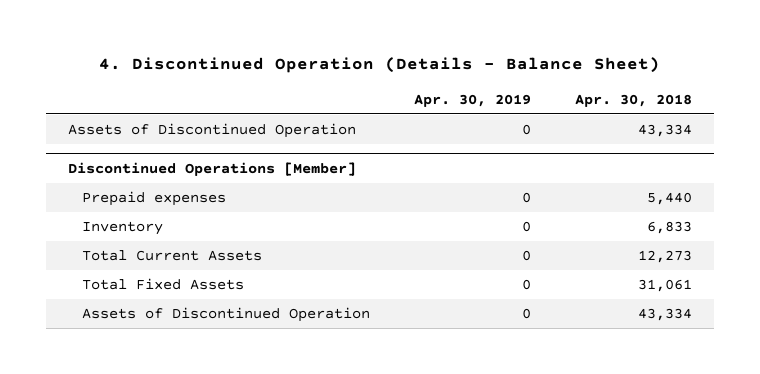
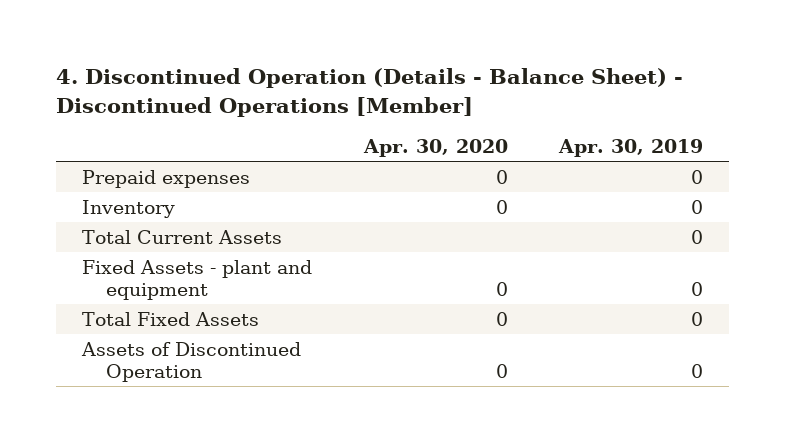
[98,57,660,74] 4. Discontinued Operation (Details - Balance Sheet) -> [55,68,683,117] 4. Discontinued Operation (Details - Balance Sheet) - Discontinued Operations [Member]
[575,93,693,107] Apr. 30, 2018 -> none
none -> [362,138,508,157] Apr. 30, 2020
[67,122,356,138] Assets of Discontinued Operation -> none
[67,161,356,176] Discontinued Operations [Member] -> none
none -> [81,259,312,300] Fixed Assets - plant and equipment

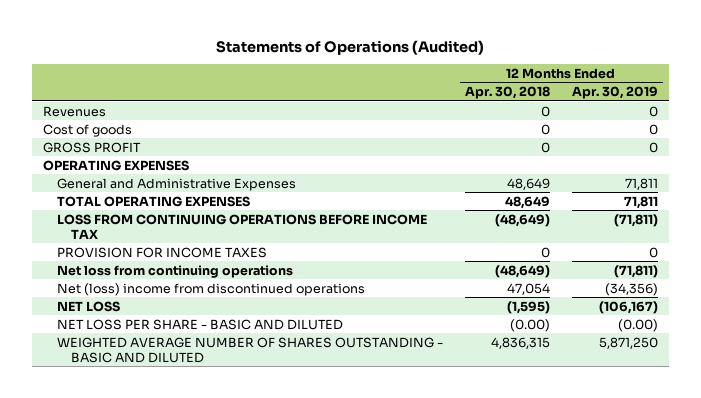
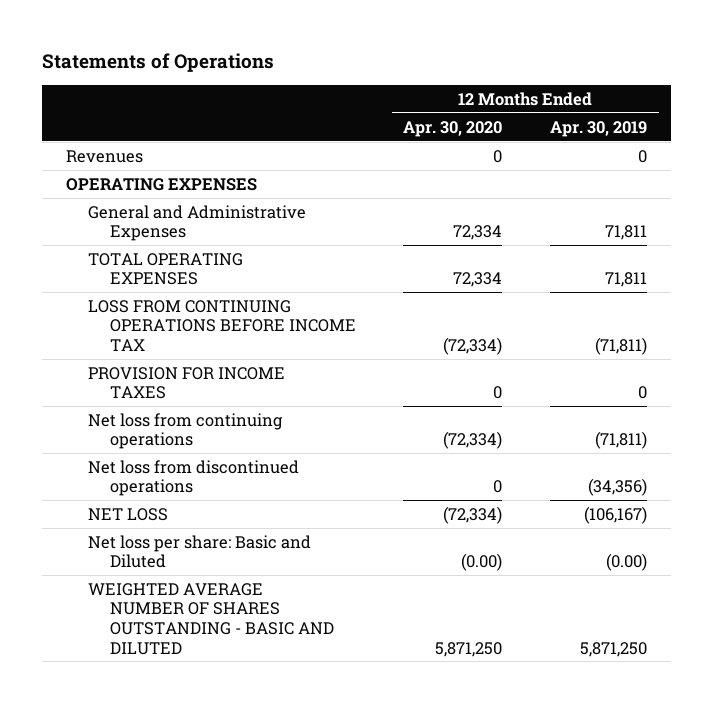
[216,39,485,55] Statements of Operations (Audited) -> [42,53,275,73] Statements of Operations
[465,86,551,100] Apr. 30, 2018 -> none
none -> [403,120,503,137] Apr. 30, 2020
[42,123,132,137] Cost of goods -> none
[42,141,141,153] GROSS PROFIT -> none
[57,282,366,296] Net (loss) income from discontinued operations -> [88,459,300,497] Net loss from discontinued operations
[57,318,344,330] NET LOSS PER SHARE - BASIC AND DILUTED -> [88,534,312,569] Net loss per share: Basic and Diluted

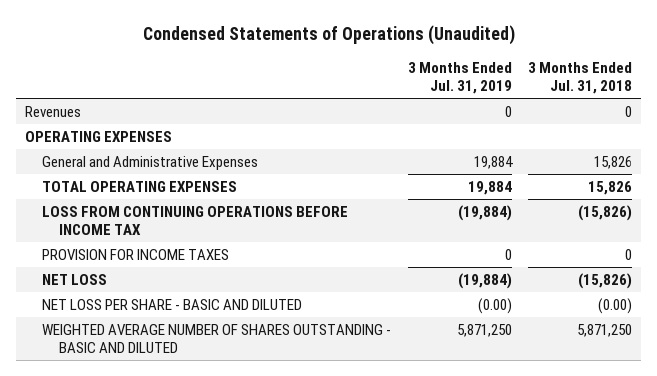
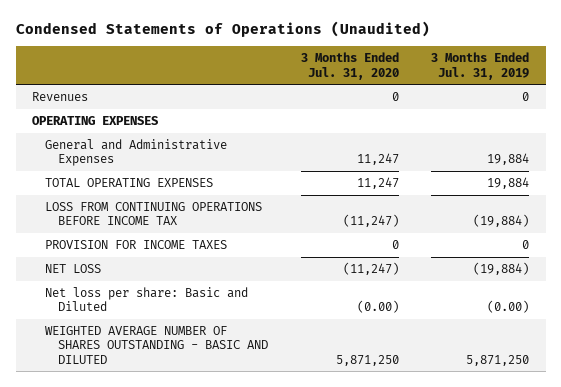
[528,61,633,95] 3 Months Ended Jul. 31, 2018 -> none
none -> [300,52,399,80] 3 Months Ended Jul. 31, 2020
[41,298,302,310] NET LOSS PER SHARE - BASIC AND DILUTED -> [44,287,248,312] Net loss per share: Basic and Diluted

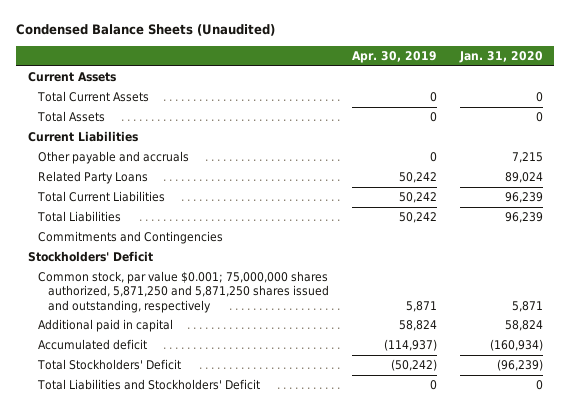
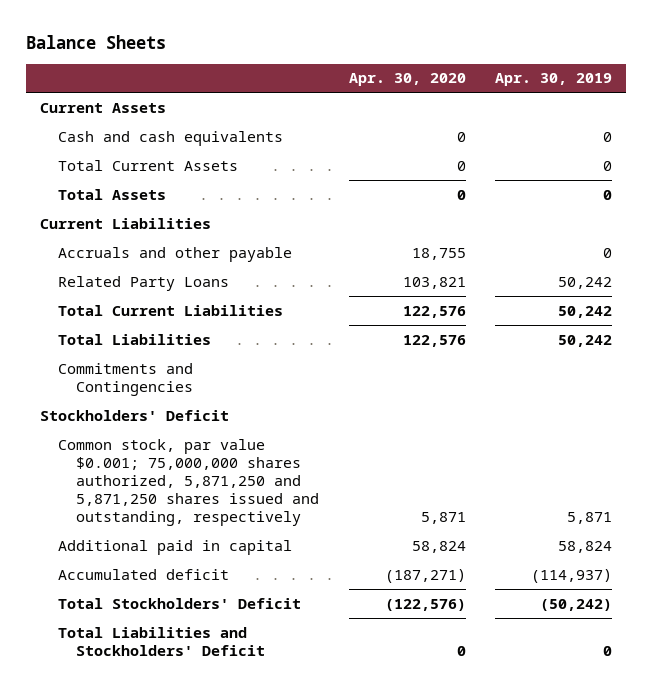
[16,24,276,37] Condensed Balance Sheets (Unaudited) -> [25,34,166,49] Balance Sheets
[458,50,543,63] Jan. 31, 2020 -> none
none -> [348,73,466,87] Apr. 30, 2020
none -> [58,130,284,146] Cash and cash equivalents
[37,151,189,165] Other payable and accruals -> [58,246,293,262] Accruals and other payable

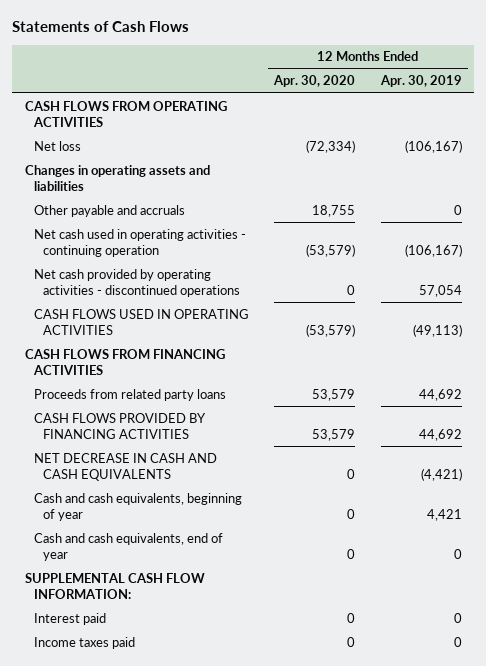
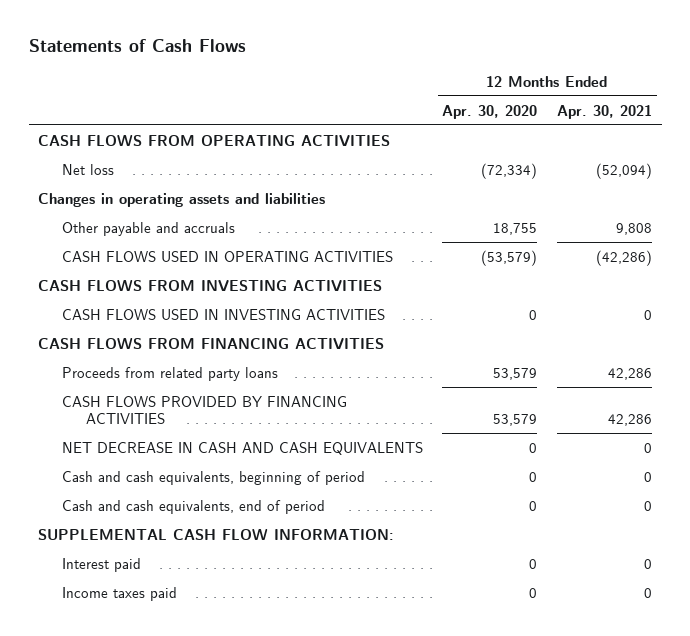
[379,75,462,88] Apr. 30, 2019 -> none
none -> [556,104,652,119] Apr. 30, 2021
[33,228,246,257] Net cash used in operating activities - continuing operation -> none
[33,268,240,297] Net cash provided by operating activities - discontinued operations -> none
none -> [38,279,383,292] CASH FLOWS FROM INVESTING ACTIVITIES
none -> [61,308,385,320] CASH FLOWS USED IN INVESTING ACTIVITIES
[33,492,242,521] Cash and cash equivalents, beginning of year -> [61,470,365,485] Cash and cash equivalents, beginning of period
[33,532,223,561] Cash and cash equivalents, end of year -> [61,499,325,514] Cash and cash equivalents, end of period

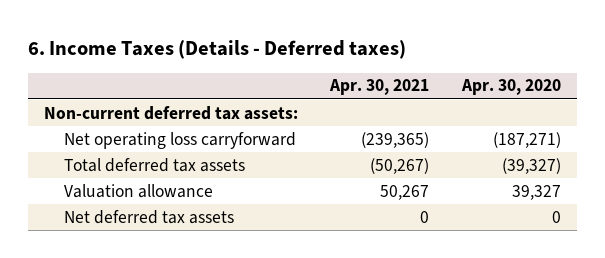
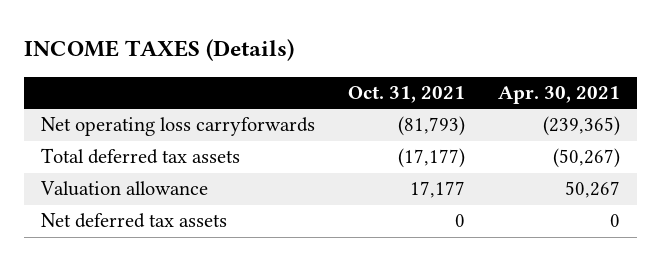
[27,39,406,59] 6. Income Taxes (Details - Deferred taxes) -> [24,39,295,62] INCOME TAXES (Details)
[461,79,562,96] Apr. 30, 2020 -> none
none -> [348,86,466,104] Oct. 31, 2021
[43,105,298,120] Non-current deferred tax assets: -> none
[63,131,296,149] Net operating loss carryforward -> [40,117,315,137] Net operating loss carryforwards

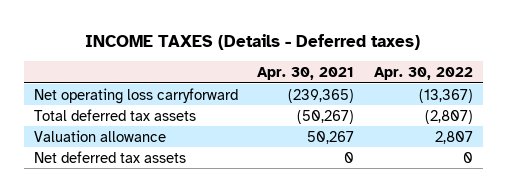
[24,39,295,62] INCOME TAXES (Details) -> [85,33,421,50] INCOME TAXES (Details - Deferred taxes)
[348,86,466,104] Oct. 31, 2021 -> none
none -> [373,67,473,81] Apr. 30, 2022
[40,117,315,137] Net operating loss carryforwards -> [33,87,238,104] Net operating loss carryforward

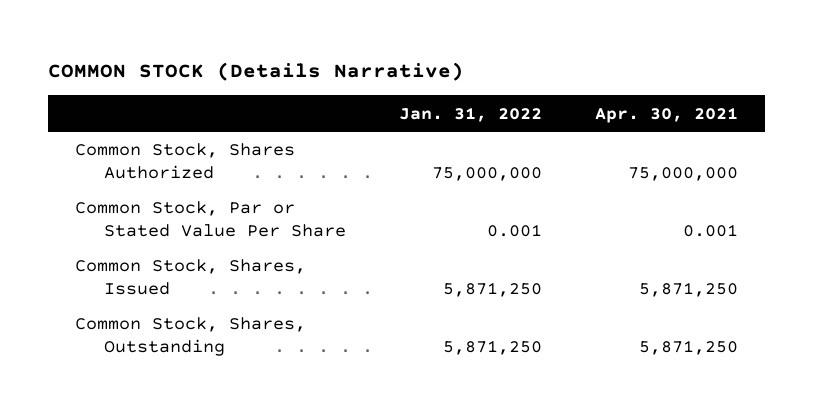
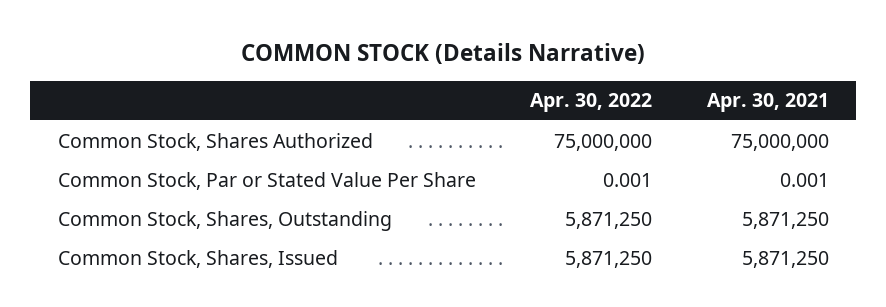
[399,106,543,122] Jan. 31, 2022 -> none
none -> [530,93,653,113] Apr. 30, 2022
[74,259,306,295] Common Stock, Shares, Issued -> [57,249,338,268] Common Stock, Shares, Issued

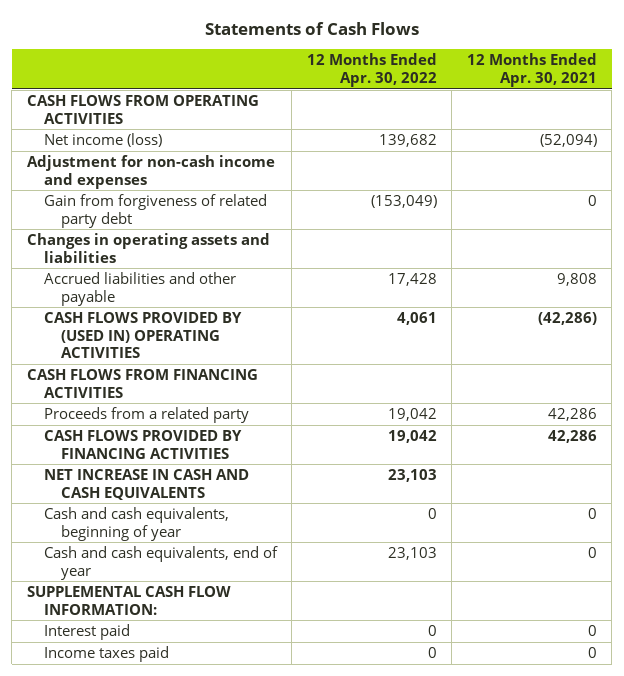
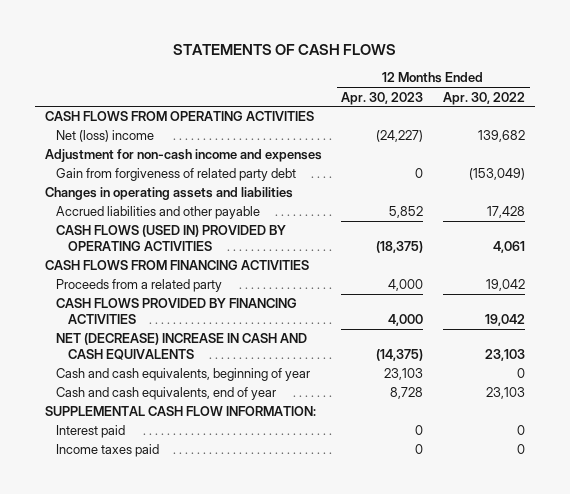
[204,21,419,35] Statements of Cash Flows -> [172,44,396,56] STATEMENTS OF CASH FLOWS
[466,53,597,87] 12 Months Ended Apr. 30, 2021 -> none
none -> [341,91,424,105] Apr. 30, 2023
[43,133,162,148] Net income (loss) -> [56,130,155,143] Net (loss) income
[43,312,242,359] CASH FLOWS PROVIDED BY (USED IN) OPERATING ACTIVITIES -> [56,225,287,252] CASH FLOWS (USED IN) PROVIDED BY OPERATING ACTIVITIES
[43,469,249,500] NET INCREASE IN CASH AND CASH EQUIVALENTS -> [56,333,308,361] NET (DECREASE) INCREASE IN CASH AND CASH EQUIVALENTS

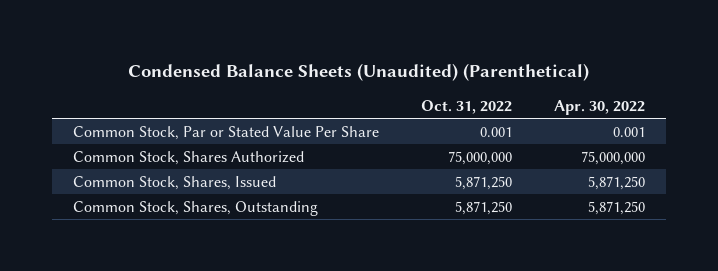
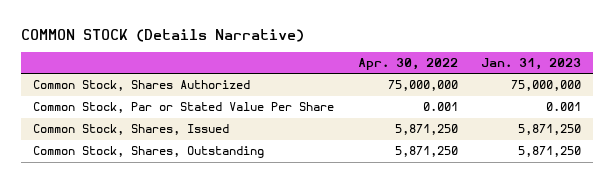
[128,63,590,82] Condensed Balance Sheets (Unaudited) (Parenthetical) -> [21,28,305,42] COMMON STOCK (Details Narrative)
[421,99,513,114] Oct. 31, 2022 -> none
none -> [481,58,582,71] Jan. 31, 2023
[72,125,379,140] Common Stock, Par or Stated Value Per Share -> [33,102,335,114] Common Stock, Par or Stated Value Per Share

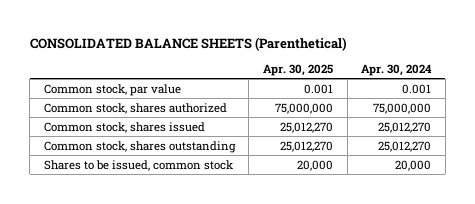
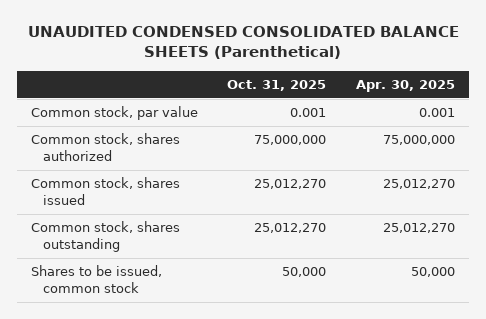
[29,36,347,51] CONSOLIDATED BALANCE SHEETS (Parenthetical) -> [27,26,459,60] UNAUDITED CONDENSED CONSOLIDATED BALANCE SHEETS (Parenthetical)
[361,63,433,76] Apr. 30, 2024 -> none
none -> [227,79,327,91] Oct. 31, 2025
[297,159,334,171] 20,000 -> [410,267,455,278] 50,000

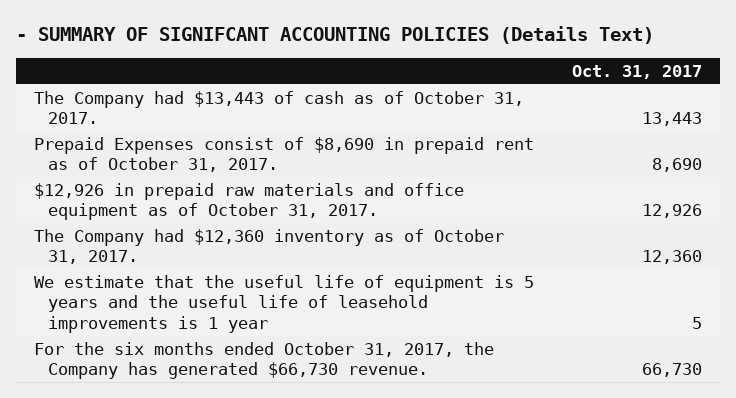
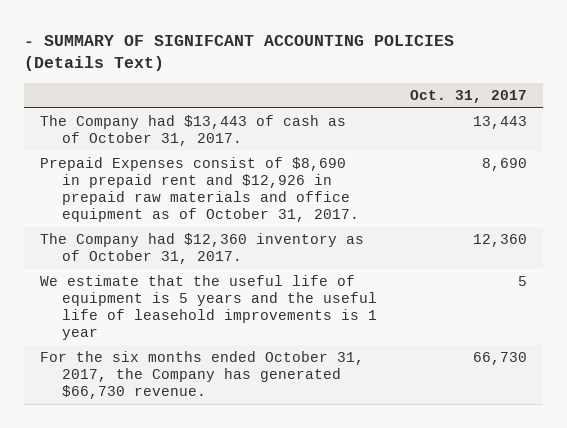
[34,183,465,221] $12,926 in prepaid raw materials and office equipment as of October 31, 2017. -> none
[34,137,535,173] Prepaid Expenses consist of $8,690 in prepaid rent as of October 31, 2017. -> [39,157,360,223] Prepaid Expenses consist of $8,690 in prepaid rent and $12,926 in prepaid raw materials and office equipment as of October 31, 2017.

